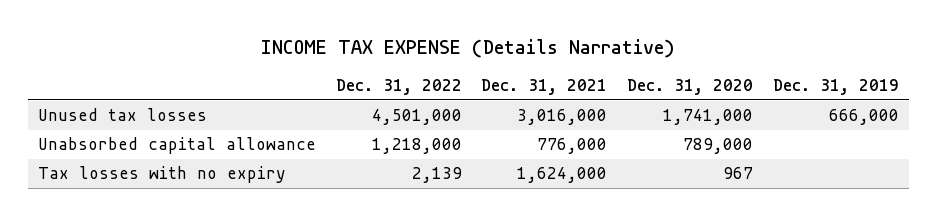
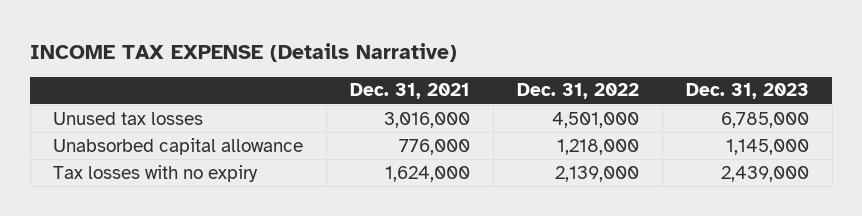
[627,79,754,96] Dec. 31, 2020 -> none
[773,79,900,96] Dec. 31, 2019 -> none
none -> [685,83,809,100] Dec. 31, 2023
[411,167,462,184] 2,139 -> [554,165,639,182] 2,139,000

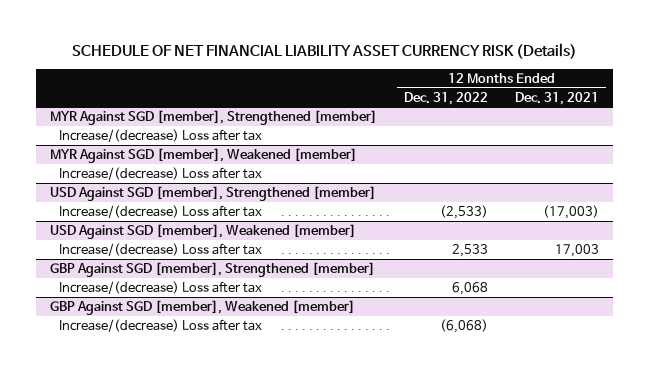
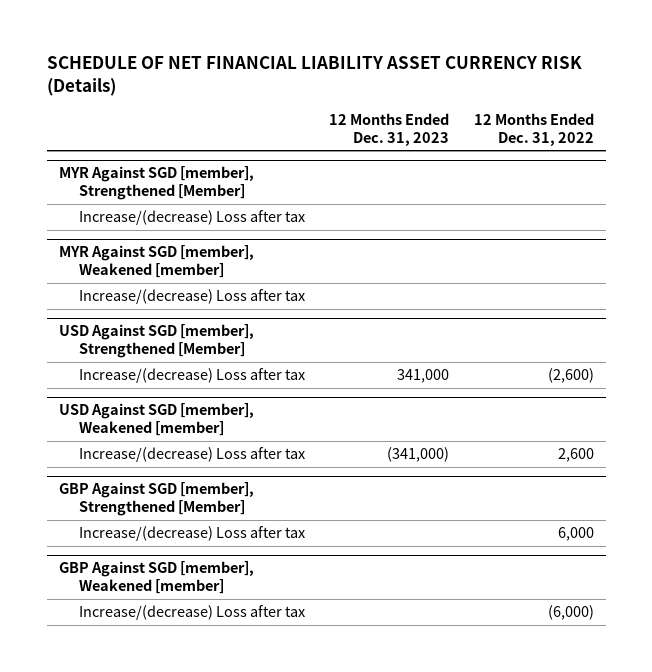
[515,91,600,105] Dec. 31, 2021 -> none
none -> [329,112,450,146] 12 Months Ended Dec. 31, 2023
[49,110,377,126] MYR Against SGD [member], Strengthened [member] -> [58,166,254,201] MYR Against SGD [member], Strengthened [Member]
[49,186,376,202] USD Against SGD [member], Strengthened [member] -> [58,324,254,359] USD Against SGD [member], Strengthened [Member]
[440,205,489,220] (2,533) -> [547,368,594,384] (2,600)
[452,244,489,258] 2,533 -> [557,448,594,463] 2,600
[49,262,375,278] GBP Against SGD [member], Strengthened [member] -> [58,482,254,517] GBP Against SGD [member], Strengthened [Member]
[452,282,489,296] 6,068 -> [557,527,594,542] 6,000
[440,319,489,334] (6,068) -> [547,605,594,621] (6,000)

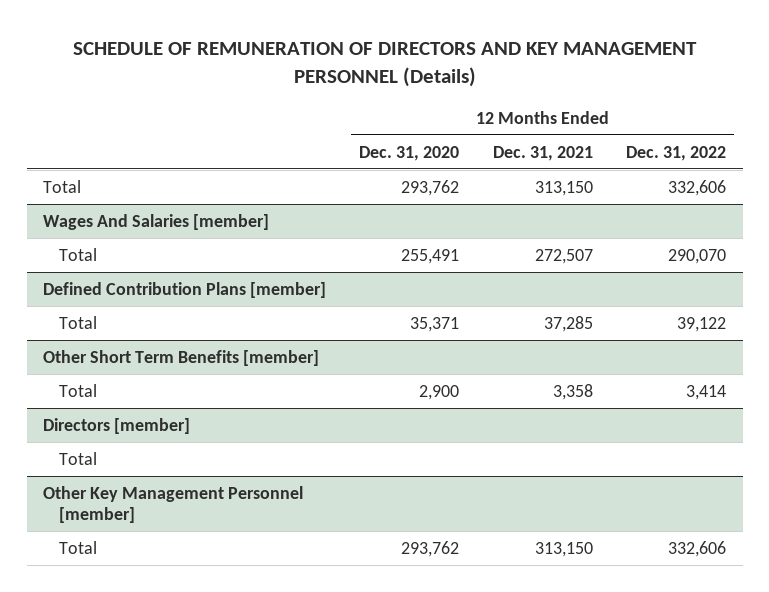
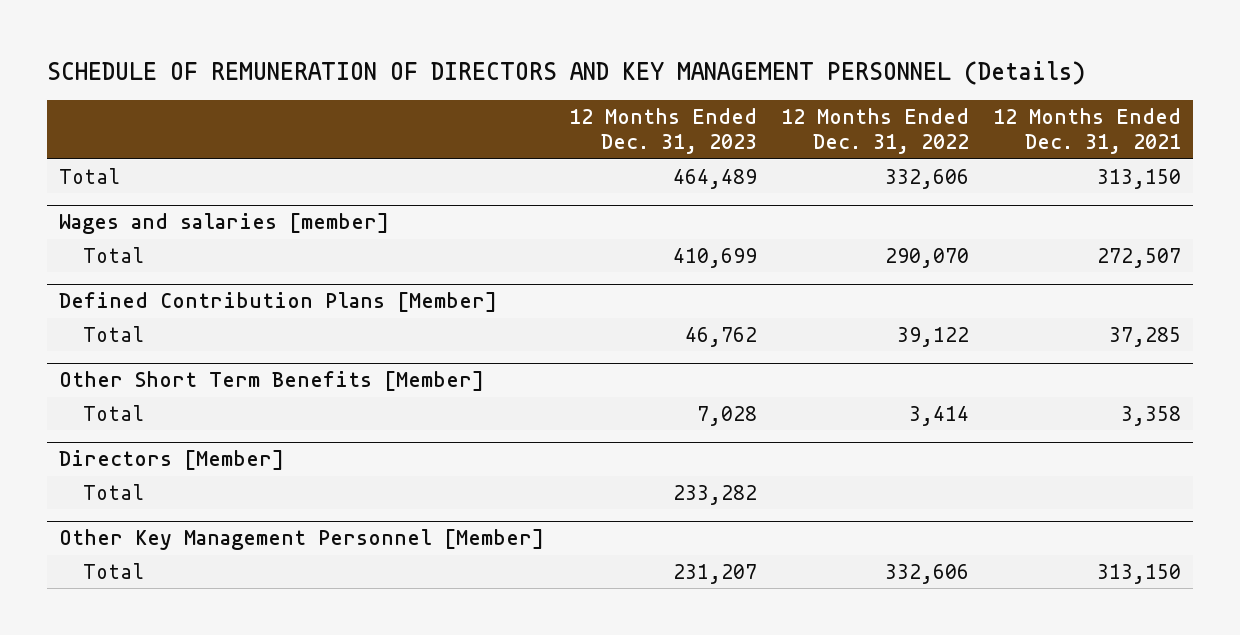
[359,145,460,161] Dec. 31, 2020 -> none
none -> [568,108,757,155] 12 Months Ended Dec. 31, 2023
[43,213,270,230] Wages And Salaries [member] -> [59,213,390,235] Wages and salaries [member]
[43,281,327,298] Defined Contribution Plans [member] -> [59,292,498,313] Defined Contribution Plans [Member]
[43,349,320,366] Other Short Term Benefits [member] -> [59,371,485,392] Other Short Term Benefits [Member]
[43,417,191,434] Directors [member] -> [59,450,285,471] Directors [Member]
[43,485,304,524] Other Key Management Personnel [member] -> [59,529,545,551] Other Key Management Personnel [Member]

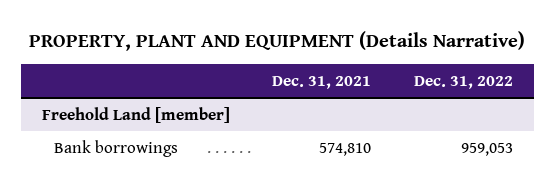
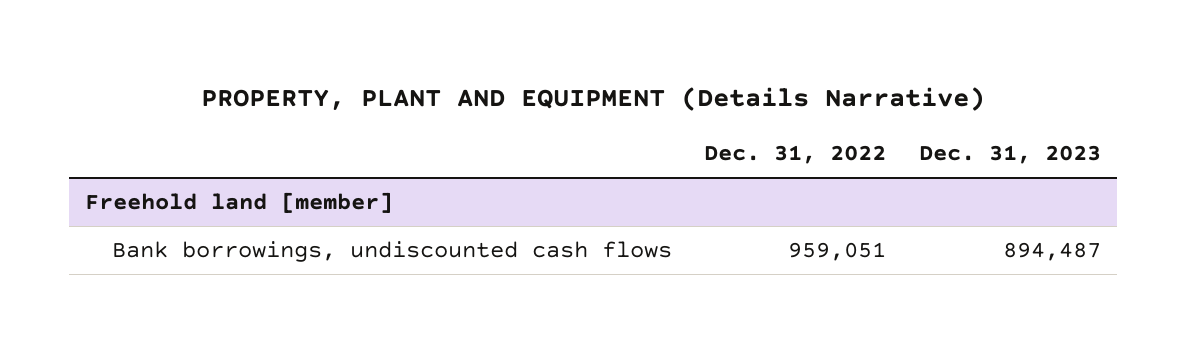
[272,75,372,89] Dec. 31, 2021 -> none
none -> [918,145,1101,165] Dec. 31, 2023
[41,106,230,123] Freehold Land [member] -> [84,191,393,213] Freehold land [member]
[54,139,179,157] Bank borrowings -> [111,240,672,262] Bank borrowings, undiscounted cash flows
[460,142,513,156] 959,053 -> [788,241,887,261] 959,051

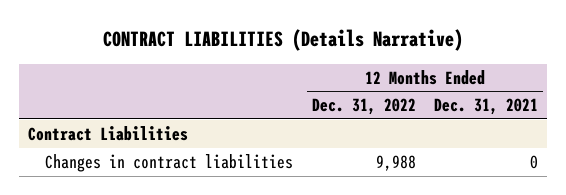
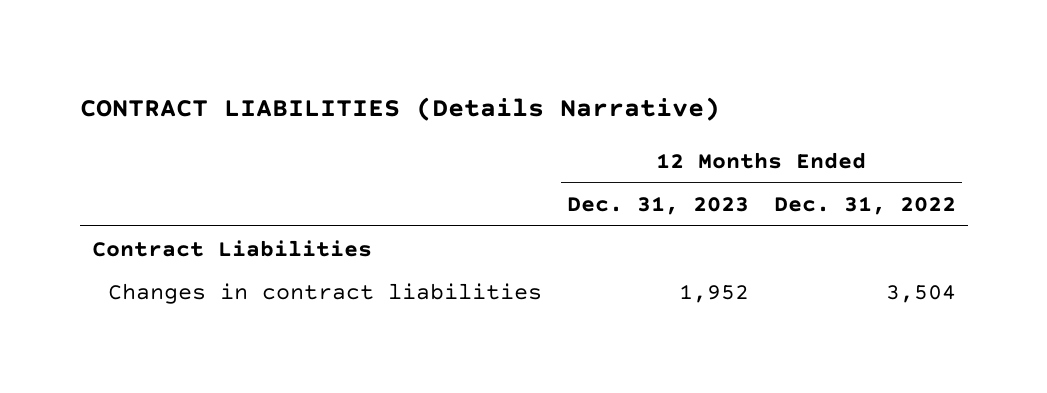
[433,98,538,116] Dec. 31, 2021 -> none
none -> [567,196,750,216] Dec. 31, 2023
[375,154,416,171] 9,988 -> [885,284,956,303] 3,504

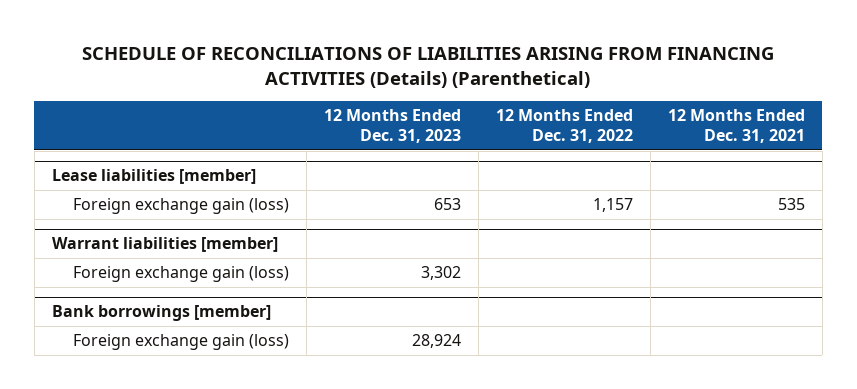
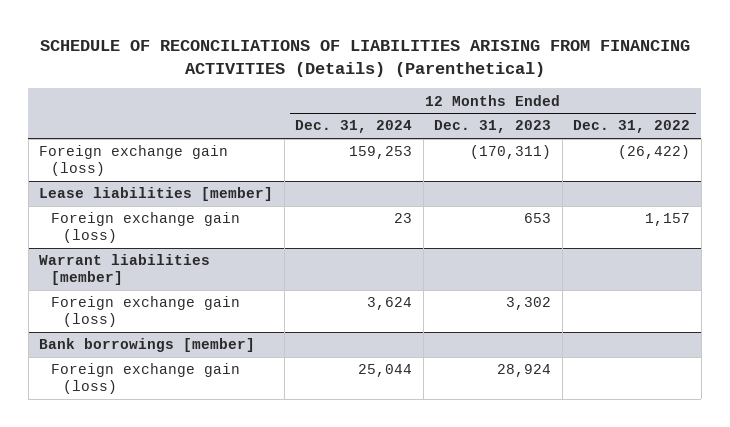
[668,108,806,144] 12 Months Ended Dec. 31, 2021 -> none
none -> [295,120,413,134] Dec. 31, 2024
none -> [39,145,229,177] Foreign exchange gain (loss)

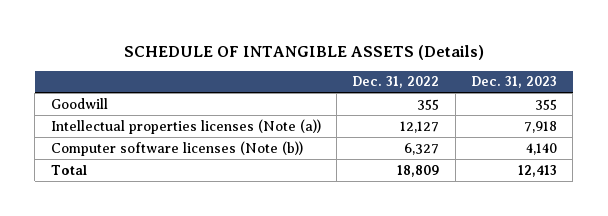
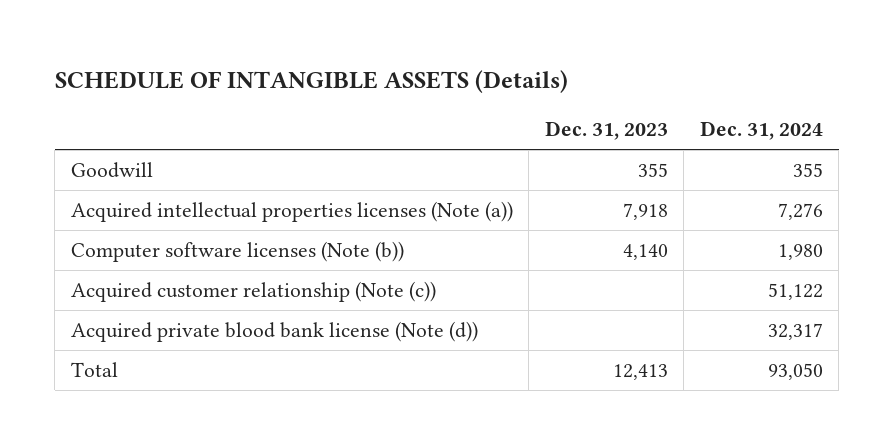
[352,76,440,89] Dec. 31, 2022 -> none
none -> [699,121,823,141] Dec. 31, 2024
[50,118,321,134] Intellectual properties licenses (Note (a)) -> [70,200,513,222] Acquired intellectual properties licenses (Note (a))
none -> [70,280,436,302] Acquired customer relationship (Note (c))
none -> [70,320,478,342] Acquired private blood bank license (Note (d))

